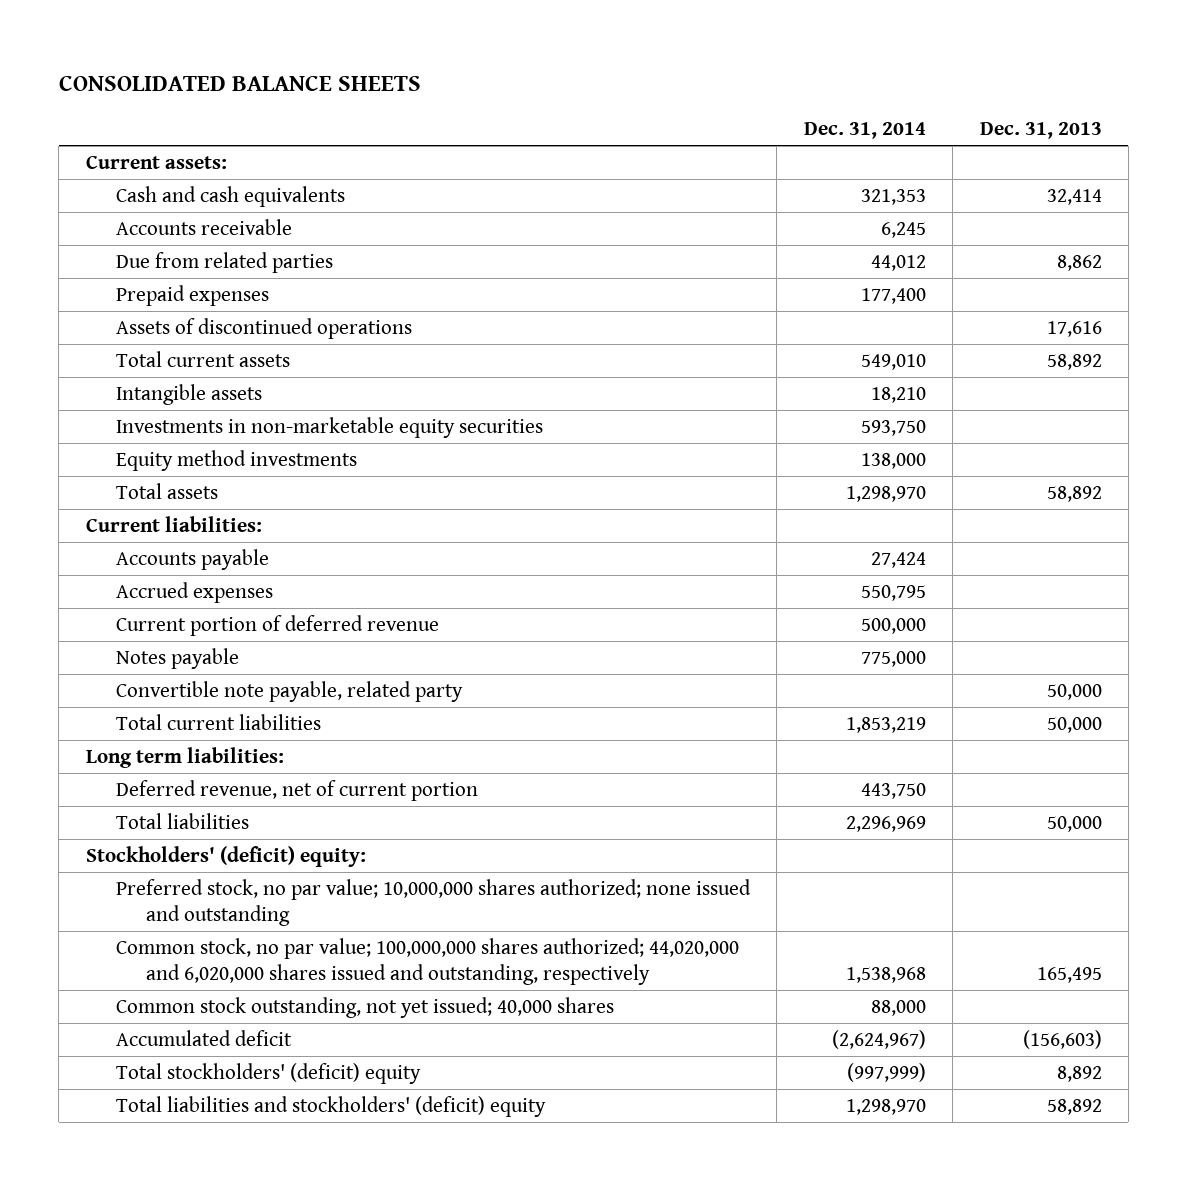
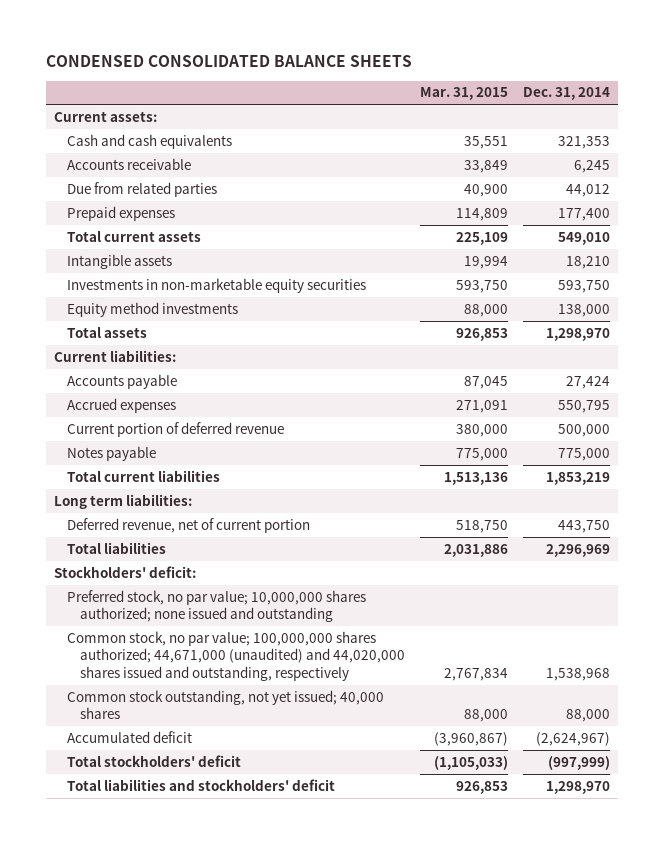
[58,76,421,92] CONSOLIDATED BALANCE SHEETS -> [46,55,413,68] CONDENSED CONSOLIDATED BALANCE SHEETS
[979,122,1102,140] Dec. 31, 2013 -> none
none -> [420,87,509,101] Mar. 31, 2015
[116,318,413,340] Assets of discontinued operations -> none
[116,681,464,703] Convertible note payable, related party -> none
[85,846,366,868] Stockholders' (deficit) equity: -> [53,565,196,578] Stockholders' deficit:
[116,938,740,986] Common stock, no par value; 100,000,000 shares authorized; 44,020,000 and 6,020,000 shares issued and outstanding, respectively -> [66,630,405,681] Common stock, no par value; 100,000,000 shares authorized; 44,671,000 (unaudited) and 44,020,000 shares issued and outstanding, respectively
[116,1063,422,1085] Total stockholders' (deficit) equity -> [66,754,241,767] Total stockholders' deficit
[116,1096,547,1118] Total liabilities and stockholders' (deficit) equity -> [66,778,335,791] Total liabilities and stockholders' deficit

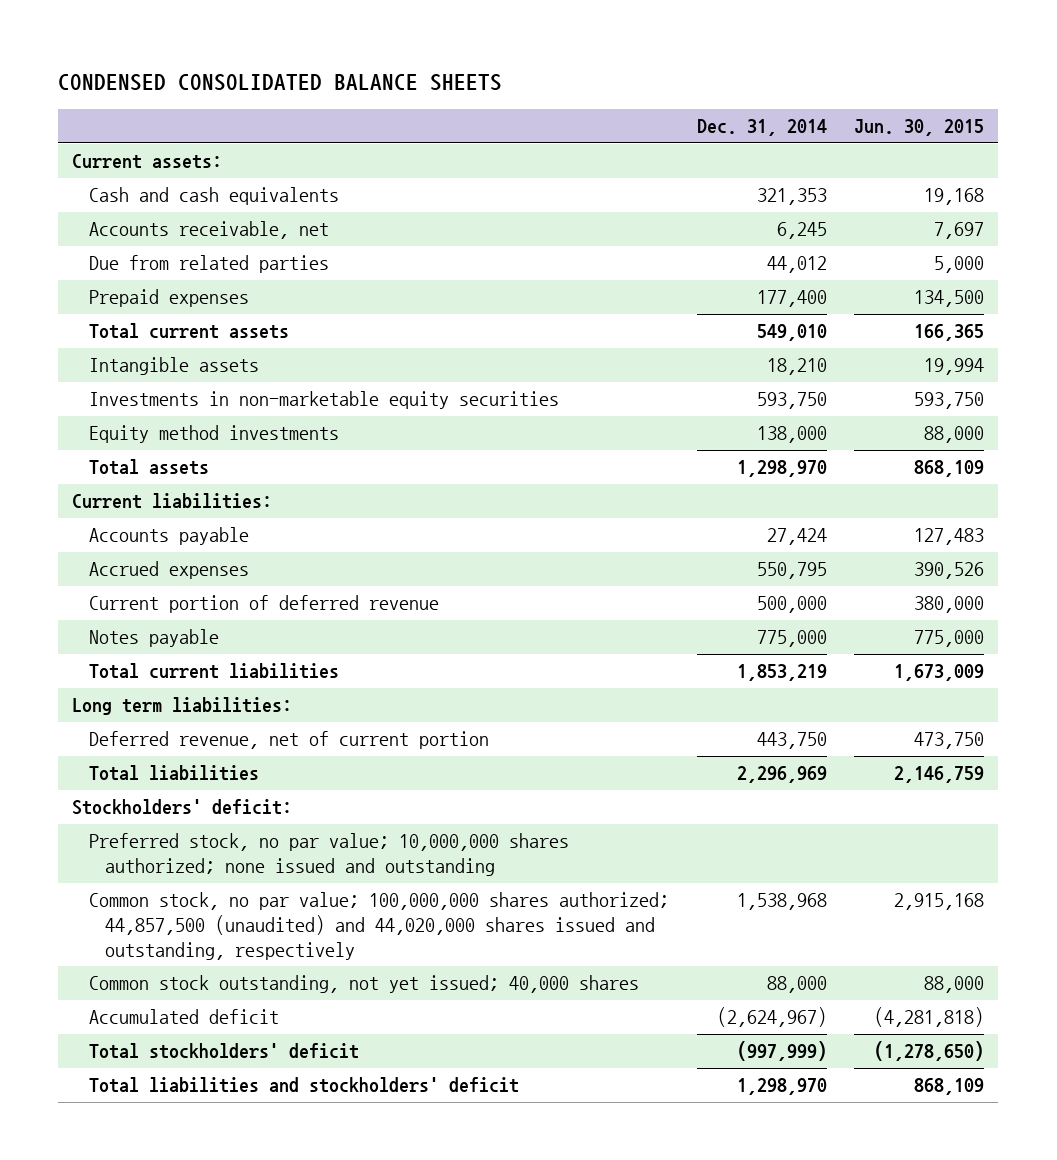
[420,87,509,101] Mar. 31, 2015 -> none
none -> [854,119,985,137] Jun. 30, 2015
[66,157,191,170] Accounts receivable -> [88,221,329,240] Accounts receivable, net
[66,630,405,681] Common stock, no par value; 100,000,000 shares authorized; 44,671,000 (unaudited) and 44,020,000 shares issued and outstanding, respectively -> [88,892,669,960] Common stock, no par value; 100,000,000 shares authorized; 44,857,500 (unaudited) and 44,020,000 shares issued and outstanding, respectively

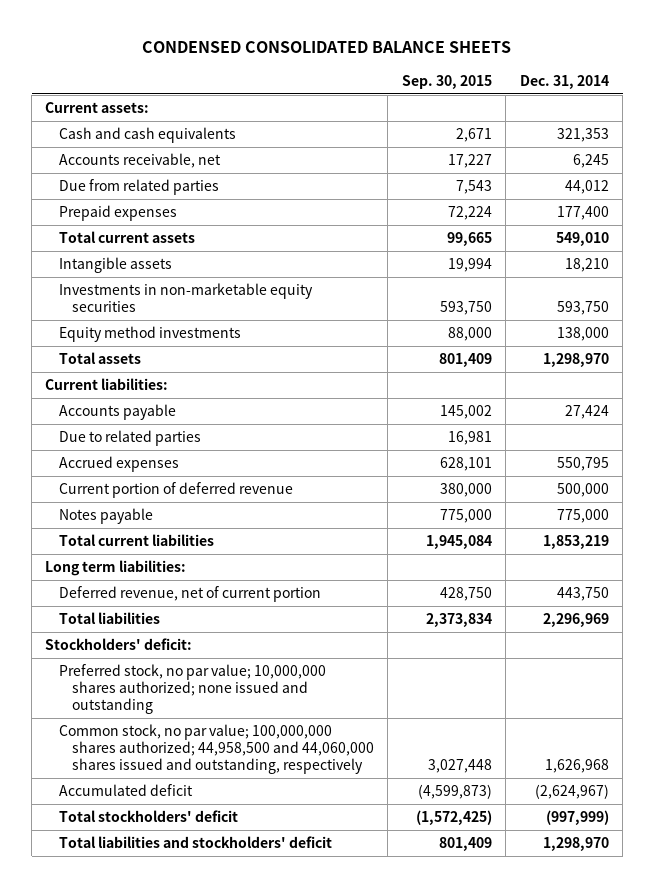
[854,119,985,137] Jun. 30, 2015 -> none
none -> [401,74,492,89] Sep. 30, 2015
none -> [58,430,201,447] Due to related parties
[88,975,639,994] Common stock outstanding, not yet issued; 40,000 shares -> none
[88,892,669,960] Common stock, no par value; 100,000,000 shares authorized; 44,857,500 (unaudited) and 44,020,000 shares issued and outstanding, respectively -> [58,724,374,775] Common stock, no par value; 100,000,000 shares authorized; 44,958,500 and 44,060,000 shares issued and outstanding, respectively
[736,893,827,911] 1,538,968 -> [544,759,609,774] 1,626,968

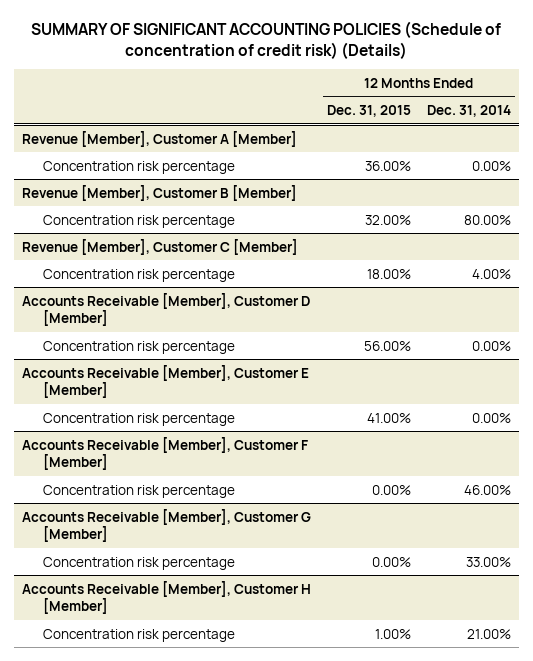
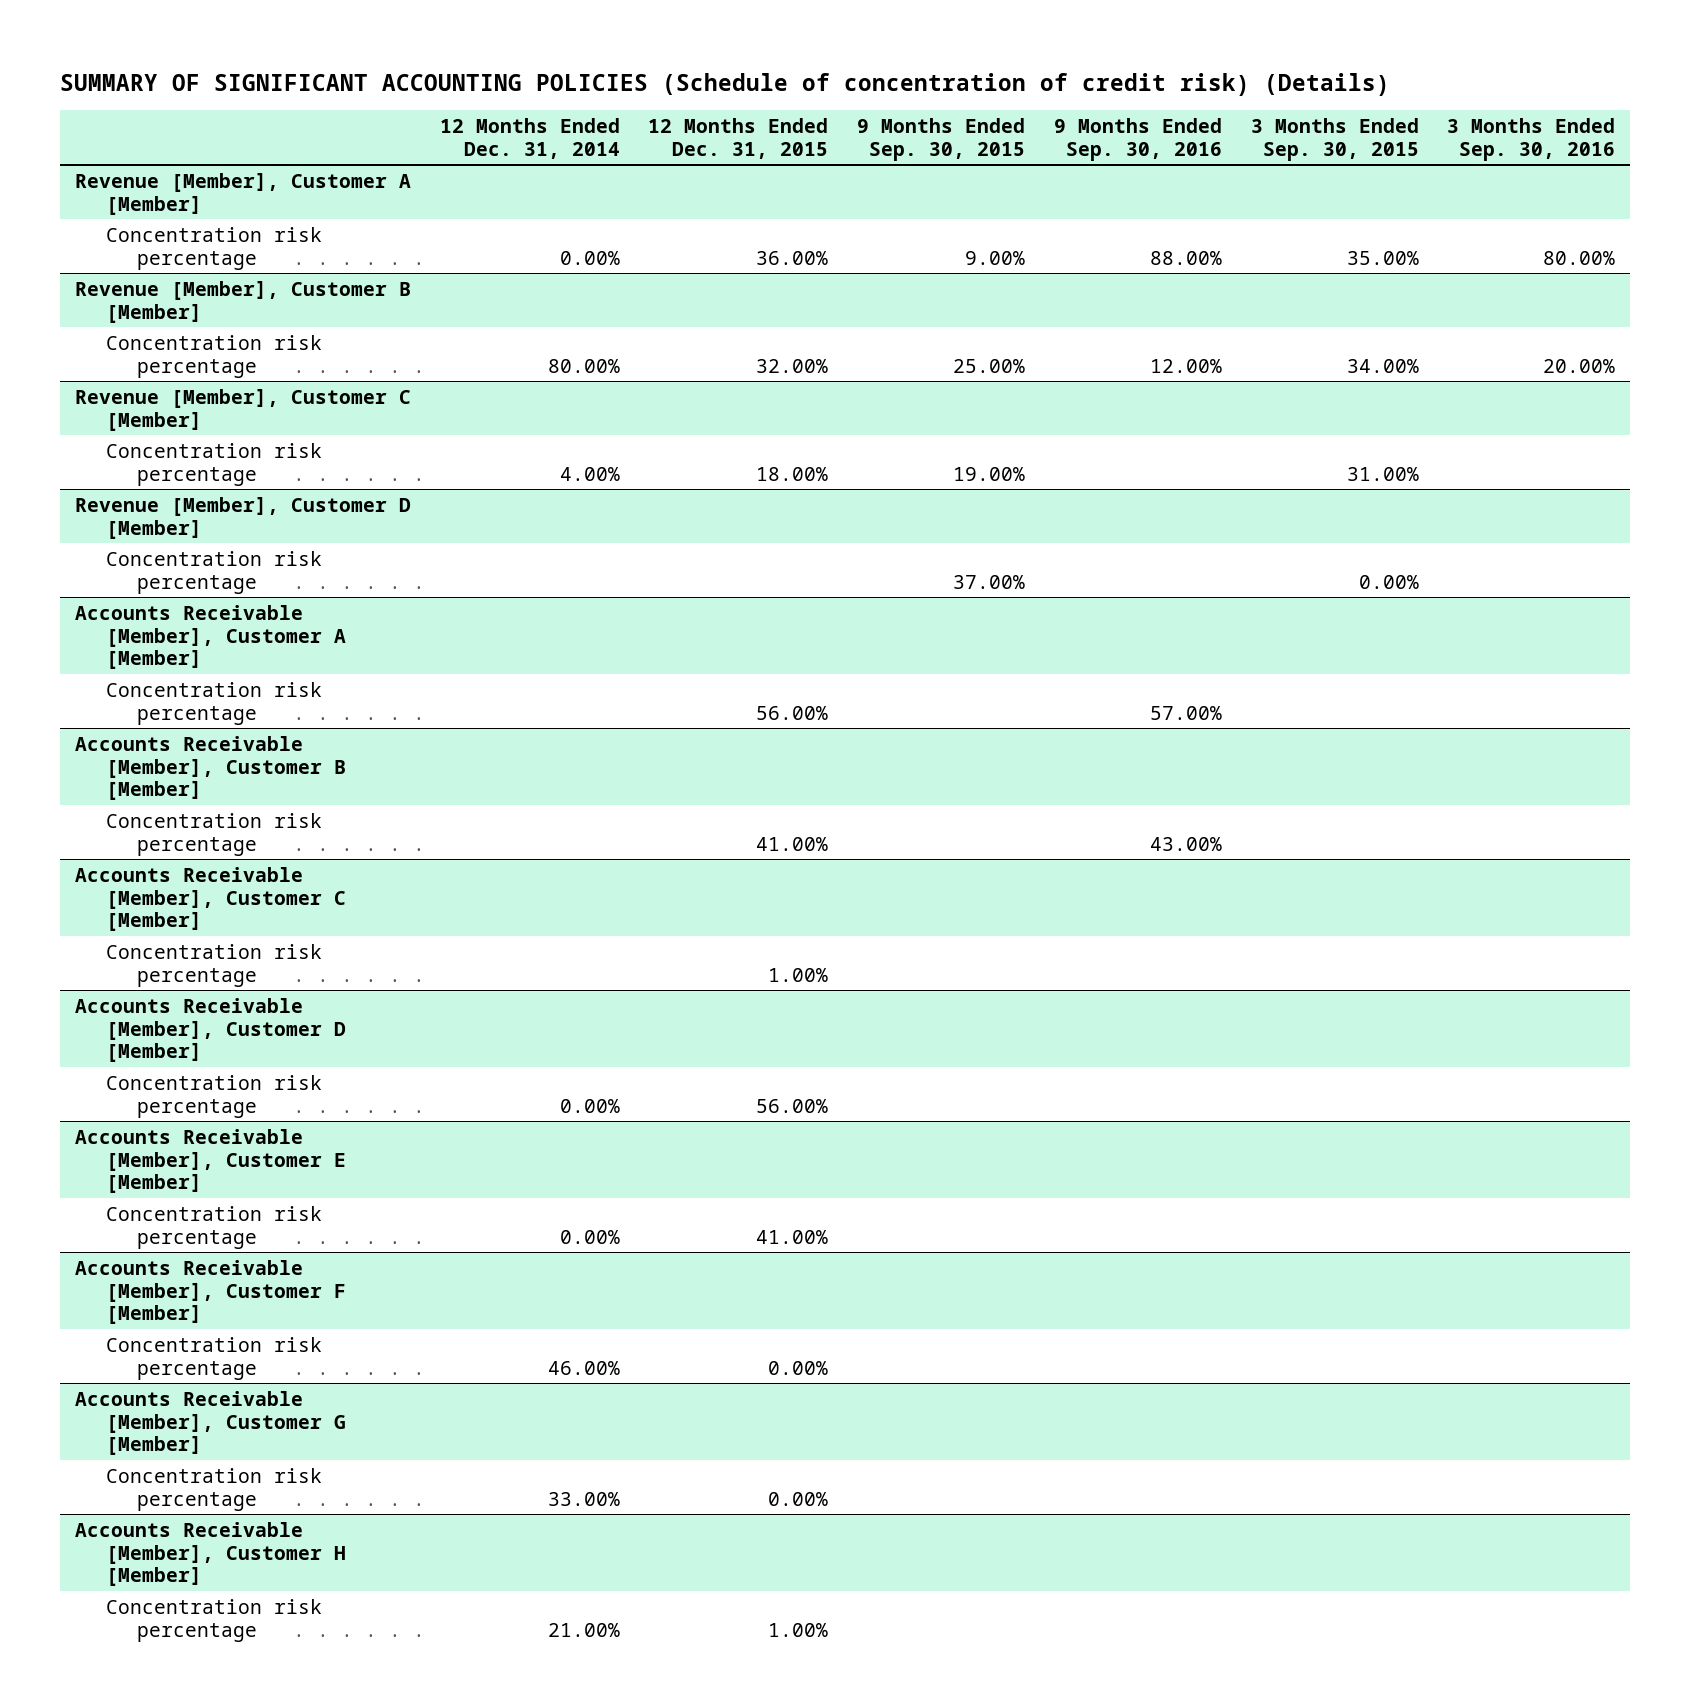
none -> [857,117,1026,161] 9 Months Ended Sep. 30, 2015
none -> [1053,117,1222,161] 9 Months Ended Sep. 30, 2016
none -> [1250,117,1419,161] 3 Months Ended Sep. 30, 2015
none -> [1447,117,1616,161] 3 Months Ended Sep. 30, 2016
none -> [74,496,411,539] Revenue [Member], Customer D [Member]
none -> [105,550,322,594] Concentration risk percentage
none -> [74,604,346,670] Accounts Receivable [Member], Customer A [Member]
none -> [105,681,322,725] Concentration risk percentage
none -> [74,735,346,801] Accounts Receivable [Member], Customer B [Member]
none -> [105,812,322,856] Concentration risk percentage
none -> [74,866,346,932] Accounts Receivable [Member], Customer C [Member]
none -> [105,943,322,987] Concentration risk percentage

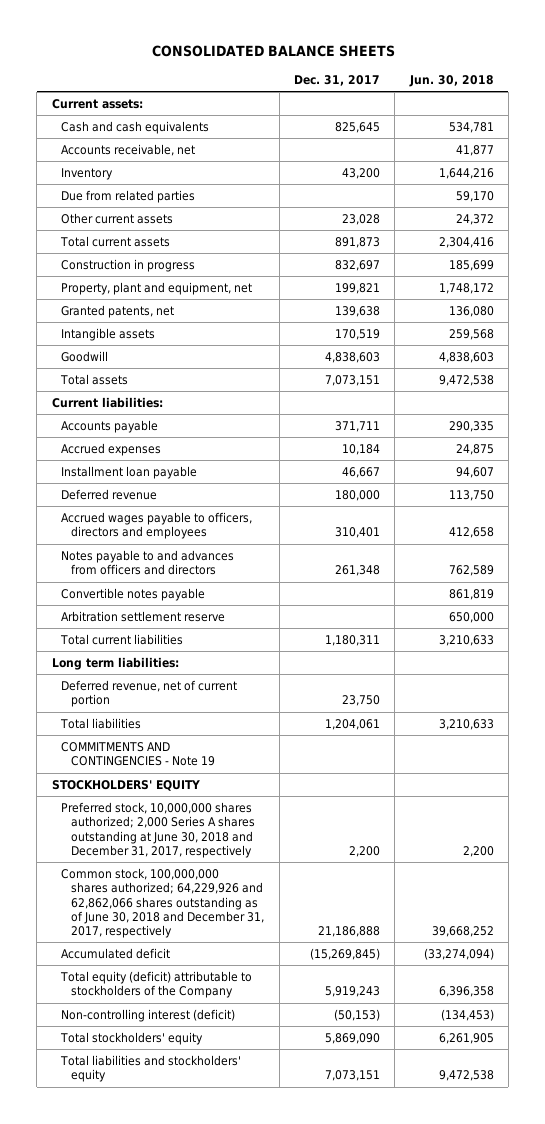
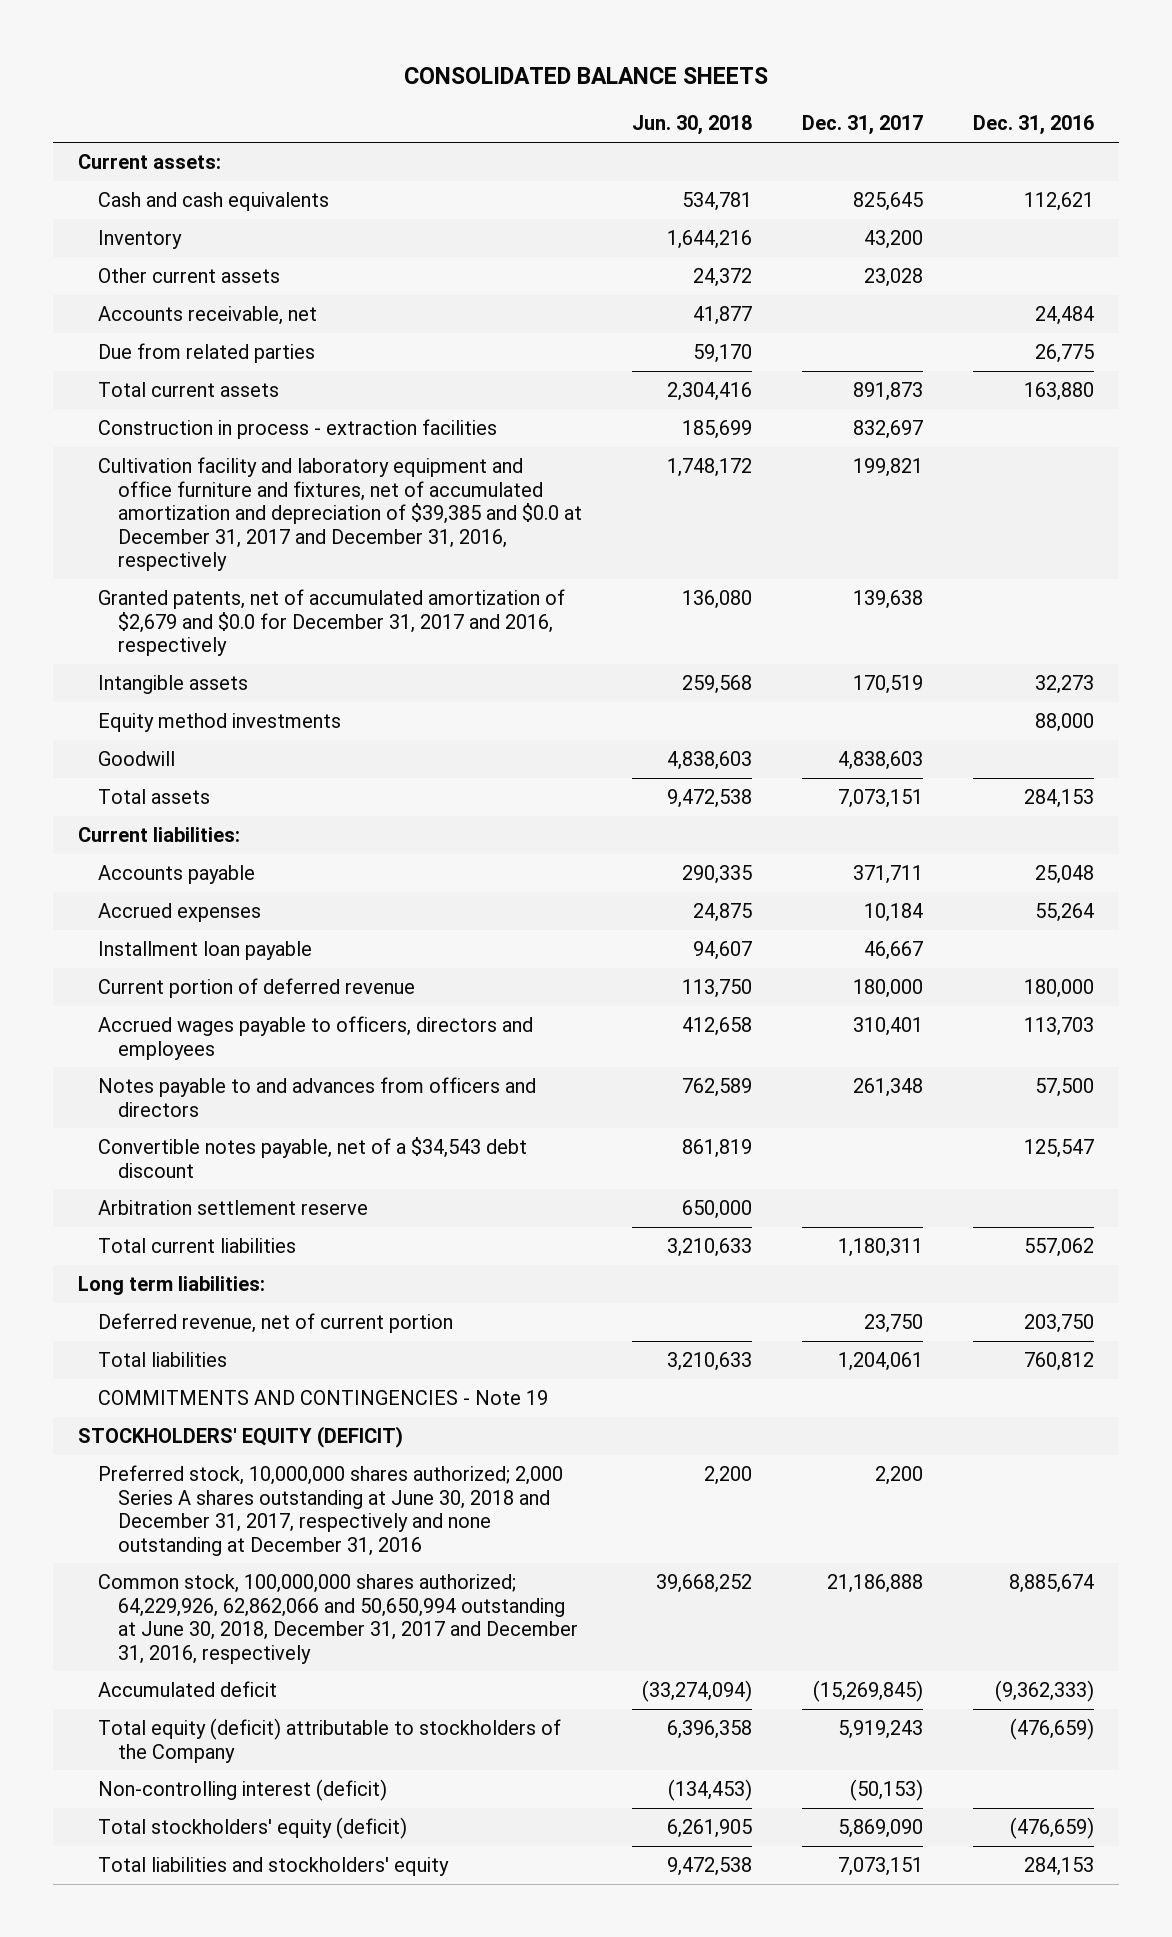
none -> [973,115,1095,136] Dec. 31, 2016
[61,144,196,157] Accounts receivable, net -> [98,306,318,326] Accounts receivable, net
[61,190,196,204] Due from related parties -> [98,343,316,364] Due from related parties
[61,259,196,273] Construction in progress -> [98,419,498,440] Construction in process - extraction facilities
[61,282,253,296] Property, plant and equipment, net -> [98,457,583,572] Cultivation facility and laboratory equipment and office furniture and fixtures, net of accumulated amortization and depreciation of $39,385 and $0.0 at December 31, 2017 and December 31, 2016, respectively
[61,305,175,319] Granted patents, net -> [98,589,566,657] Granted patents, net of accumulated amortization of $2,679 and $0.0 for December 31, 2017 and 2016, respectively
none -> [98,713,342,733] Equity method investments
[61,489,158,501] Deferred revenue -> [98,978,416,999] Current portion of deferred revenue
[61,588,206,602] Convertible notes payable -> [98,1137,528,1178] Convertible notes payable, net of a $34,543 debt discount
[51,780,200,792] STOCKHOLDERS' EQUITY -> [77,1426,403,1449] STOCKHOLDERS' EQUITY (DEFICIT)
[61,802,256,859] Preferred stock, 10,000,000 shares authorized; 2,000 Series A shares outstanding at June 30, 2018 and December 31, 2017, respectively -> [98,1465,564,1556] Preferred stock, 10,000,000 shares authorized; 2,000 Series A shares outstanding at June 30, 2018 and December 31, 2017, respectively and none outstanding at December 31, 2016
[61,868,265,939] Common stock, 100,000,000 shares authorized; 64,229,926 and 62,862,066 shares outstanding as of June 30, 2018 and December 31, 2017, respectively -> [98,1574,579,1664] Common stock, 100,000,000 shares authorized; 64,229,926, 62,862,066 and 50,650,994 outstanding at June 30, 2018, December 31, 2017 and December 31, 2016, respectively
[60,1032,204,1046] Total stockholders' equity -> [98,1817,408,1840] Total stockholders' equity (deficit)

